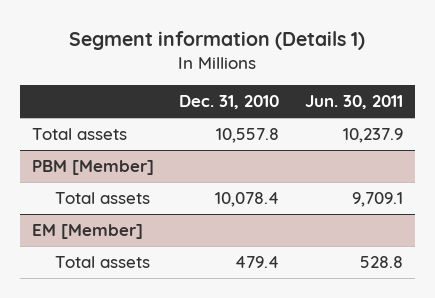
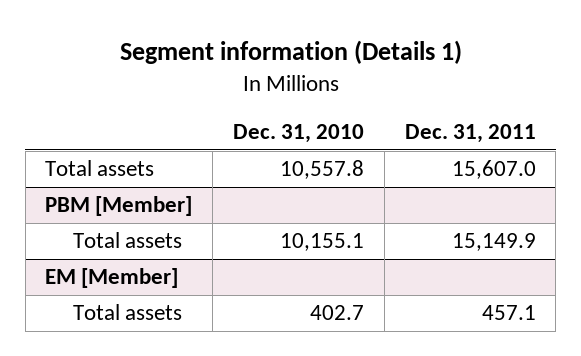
[304,95,403,110] Jun. 30, 2011 -> none
none -> [404,123,536,143] Dec. 31, 2011
[215,191,280,207] 10,078.4 -> [280,233,365,252] 10,155.1
[235,255,280,268] 479.4 -> [310,305,365,321] 402.7

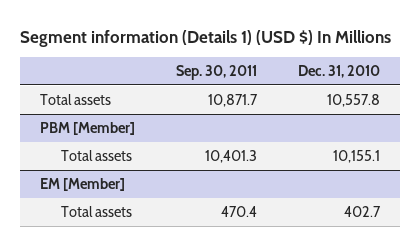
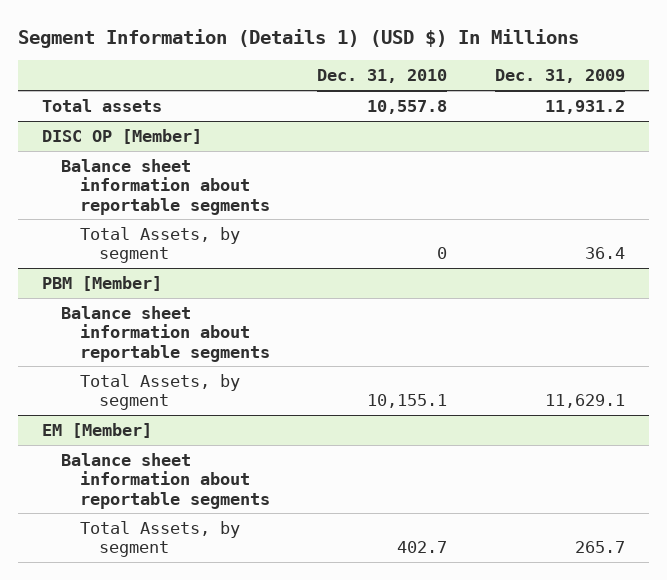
[19,29,391,47] Segment information (Details 1) (USD $) In Millions -> [17,28,579,48] Segment Information (Details 1) (USD $) In Millions
[175,65,257,81] Sep. 30, 2011 -> none
none -> [495,69,626,84] Dec. 31, 2009
none -> [41,128,202,144] DISC OP [Member]
none -> [60,158,270,215] Balance sheet information about reportable segments
none -> [79,226,240,264] Total Assets, by segment
none -> [60,305,270,362] Balance sheet information about reportable segments
[60,149,132,161] Total assets -> [79,373,240,411] Total Assets, by segment
none -> [60,452,270,509] Balance sheet information about reportable segments
[60,205,132,217] Total assets -> [79,520,240,558] Total Assets, by segment

